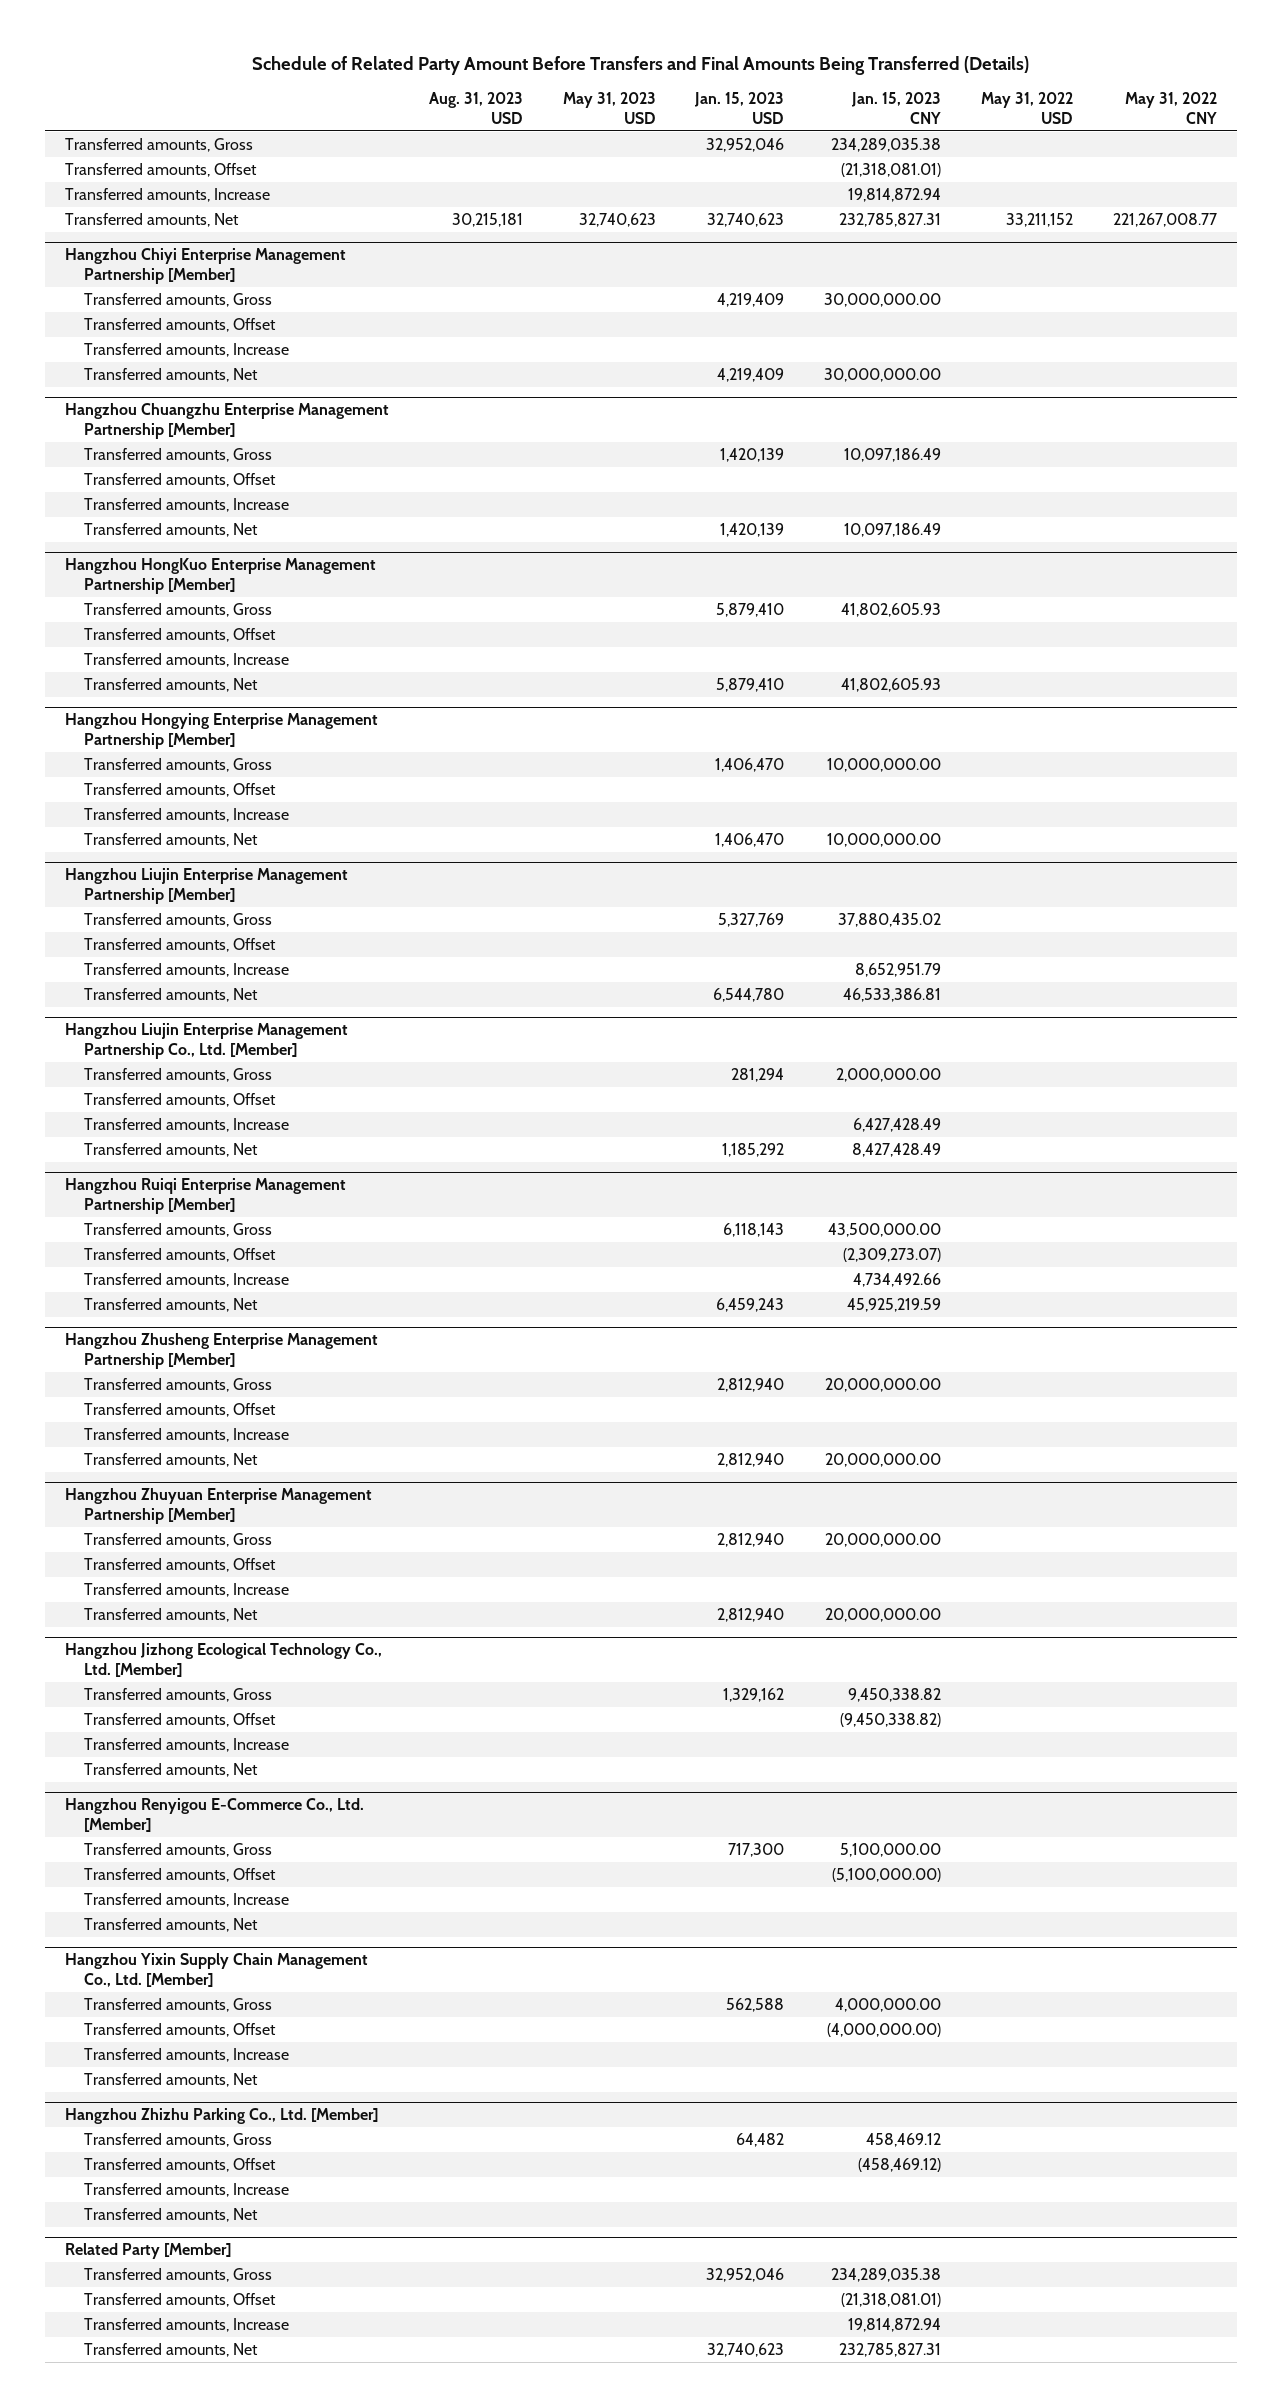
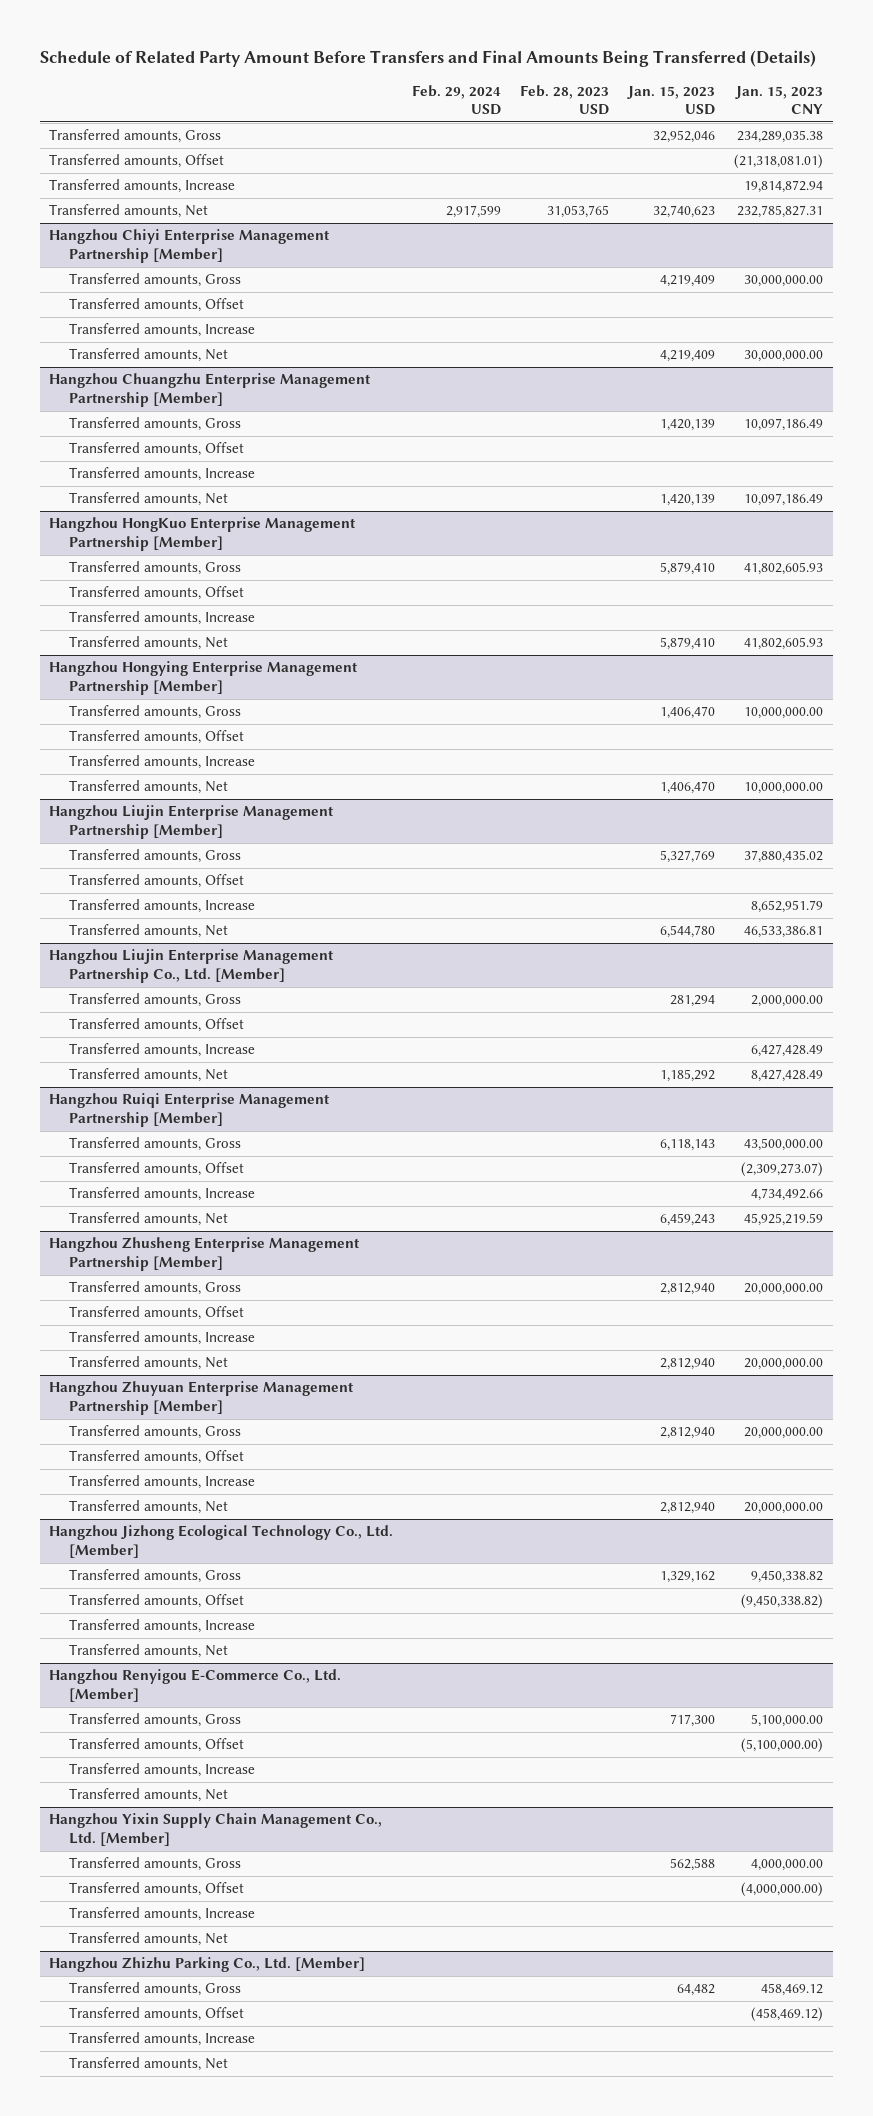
[428,91,523,124] Aug. 31, 2023 USD -> none
[562,91,656,124] May 31, 2023 USD -> none
[981,91,1074,124] May 31, 2022 USD -> none
[1124,91,1217,124] May 31, 2022 CNY -> none
none -> [412,84,502,116] Feb. 29, 2024 USD
none -> [520,84,610,116] Feb. 28, 2023 USD
[65,2243,232,2260] Related Party [Member] -> none
[84,2268,273,2283] Transferred amounts, Gross -> none
[84,2293,277,2308] Transferred amounts, Offset -> none
[84,2318,290,2333] Transferred amounts, Increase -> none
[84,2343,259,2358] Transferred amounts, Net -> none

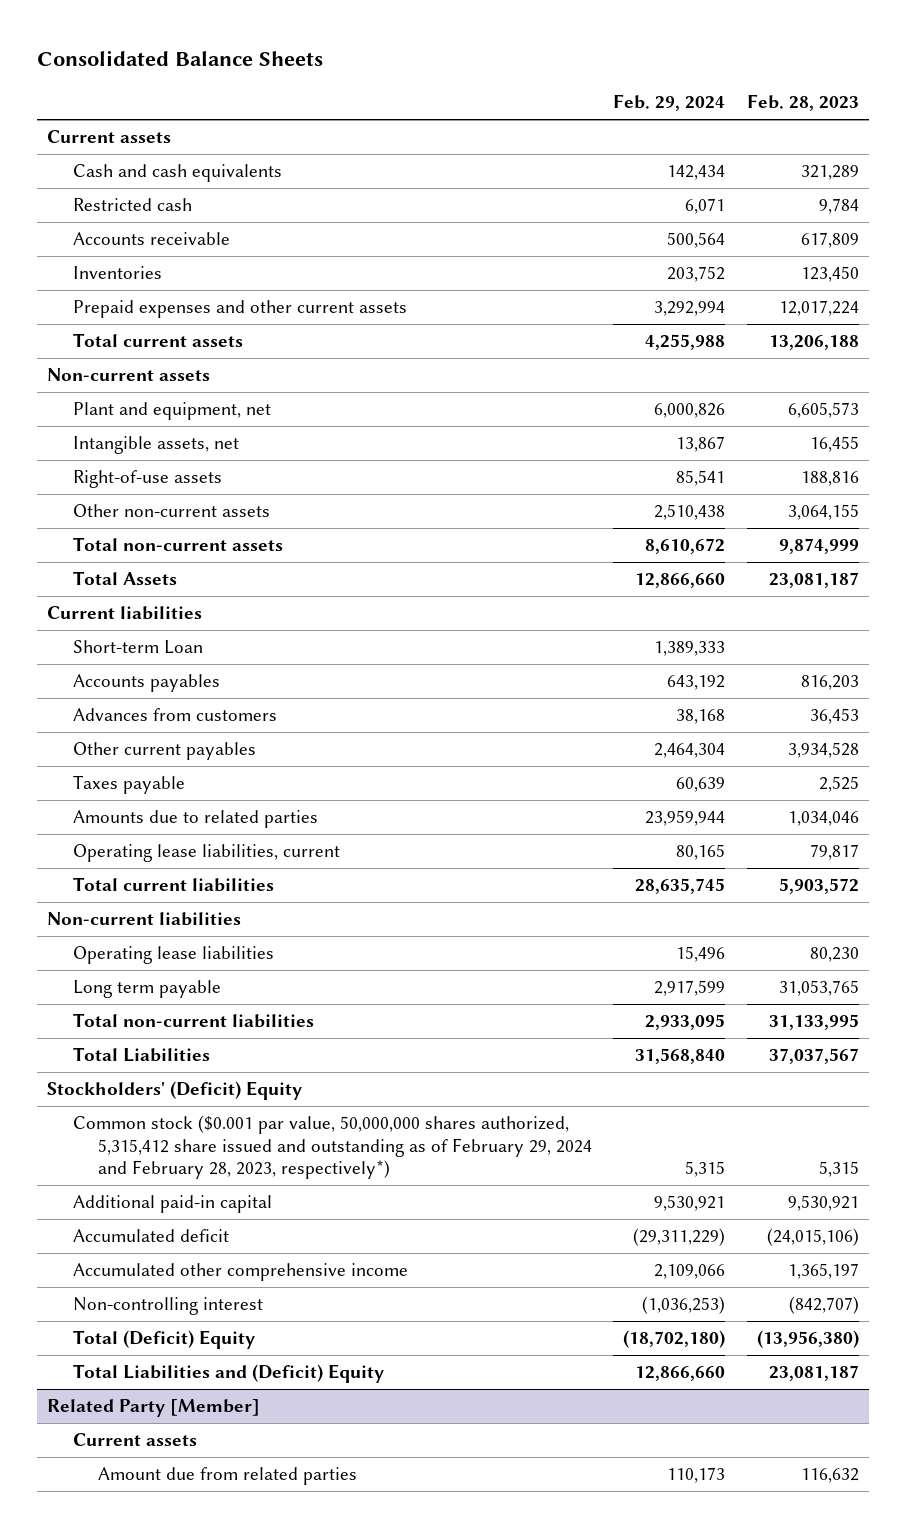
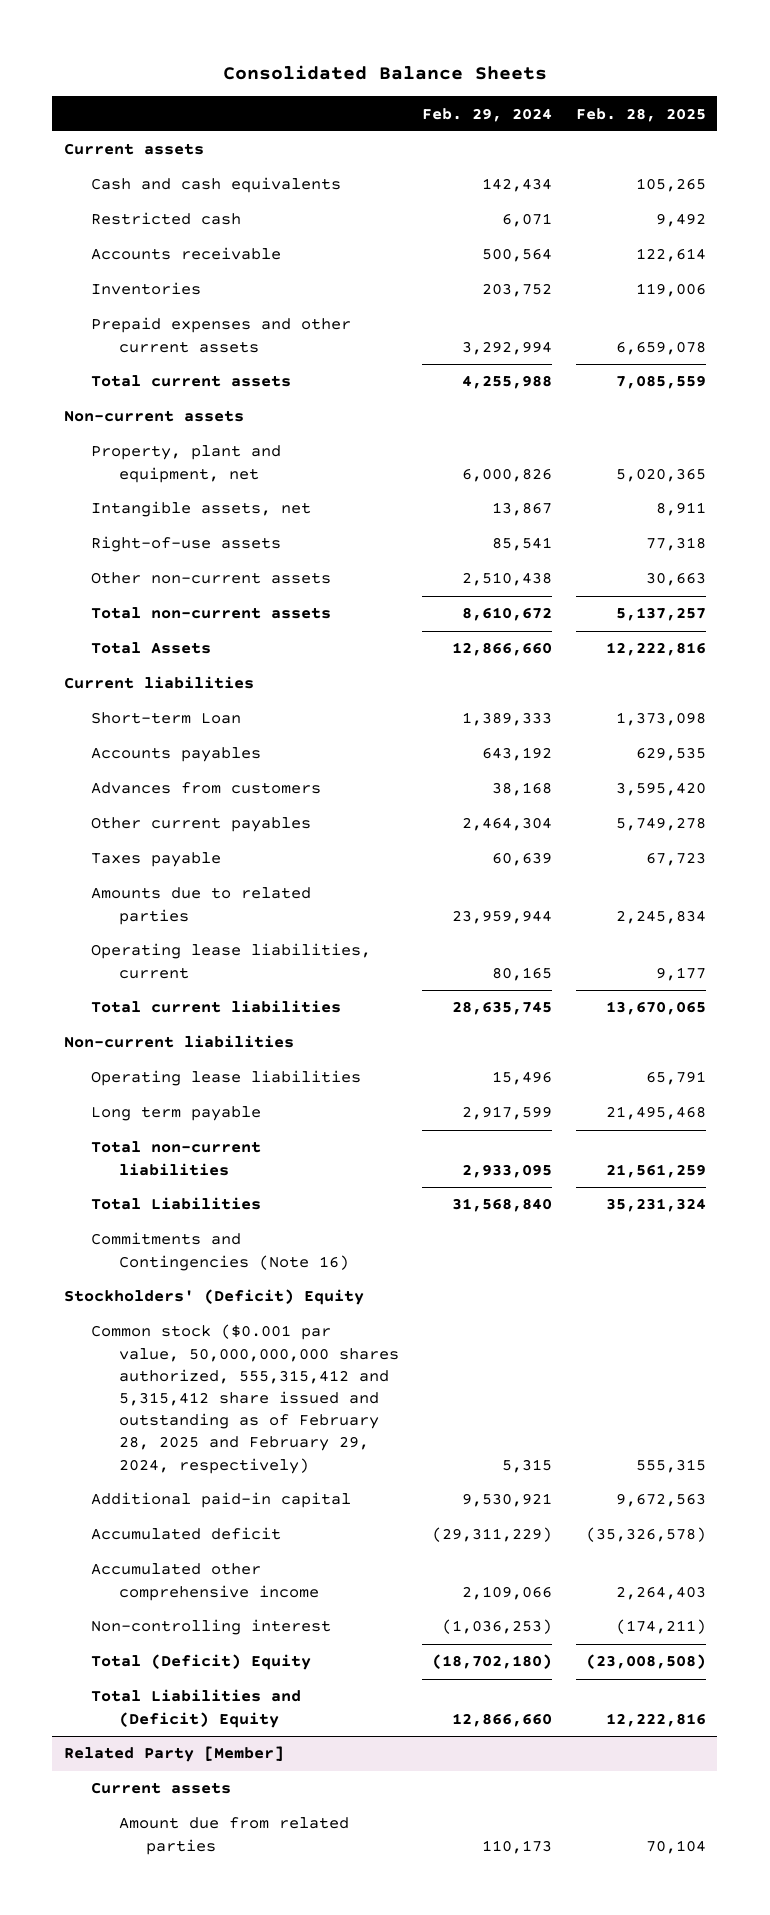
[746,94,859,112] Feb. 28, 2023 -> none
none -> [575,107,706,122] Feb. 28, 2025
[72,402,271,421] Plant and equipment, net -> [91,445,282,483] Property, plant and equipment, net
none -> [91,1232,349,1271] Commitments and Contingencies (Note 16)
[72,1115,593,1179] Common stock ($0.001 par value, 50,000,000 shares authorized, 5,315,412 share issued and outstanding as of February 29, 2024 and February 28, 2023, respectively*) -> [91,1324,399,1474] Common stock ($0.001 par value, 50,000,000,000 shares authorized, 555,315,412 and 5,315,412 share issued and outstanding as of February 28, 2025 and February 29, 2024, respectively)

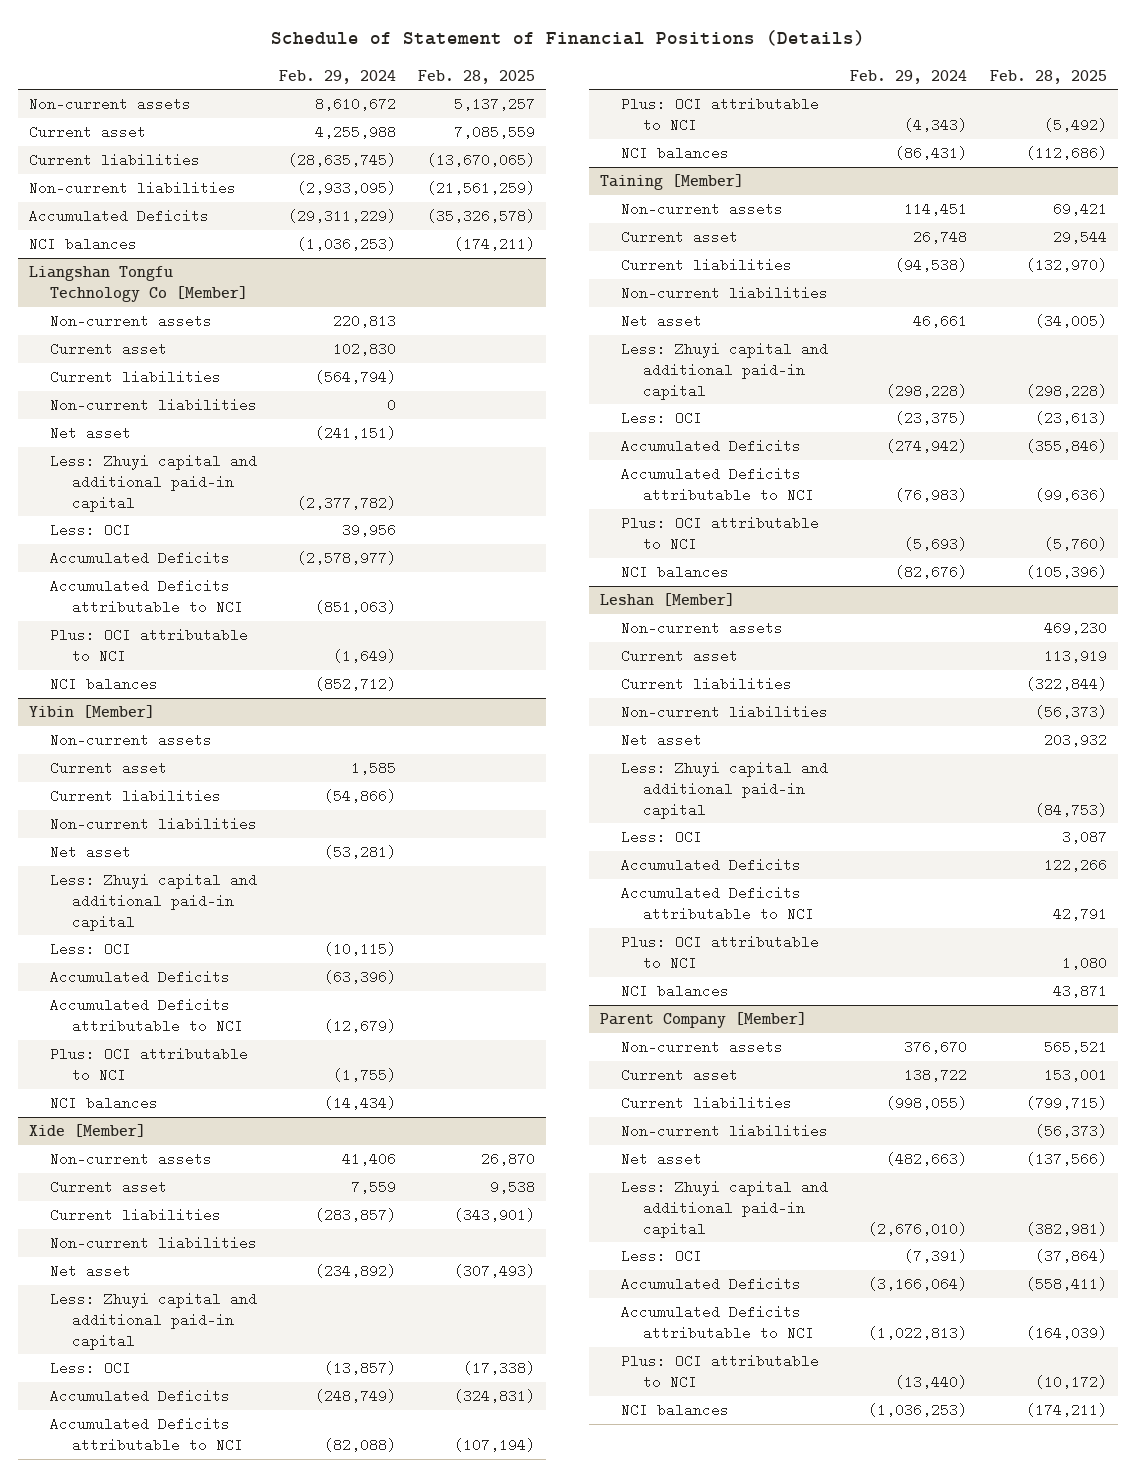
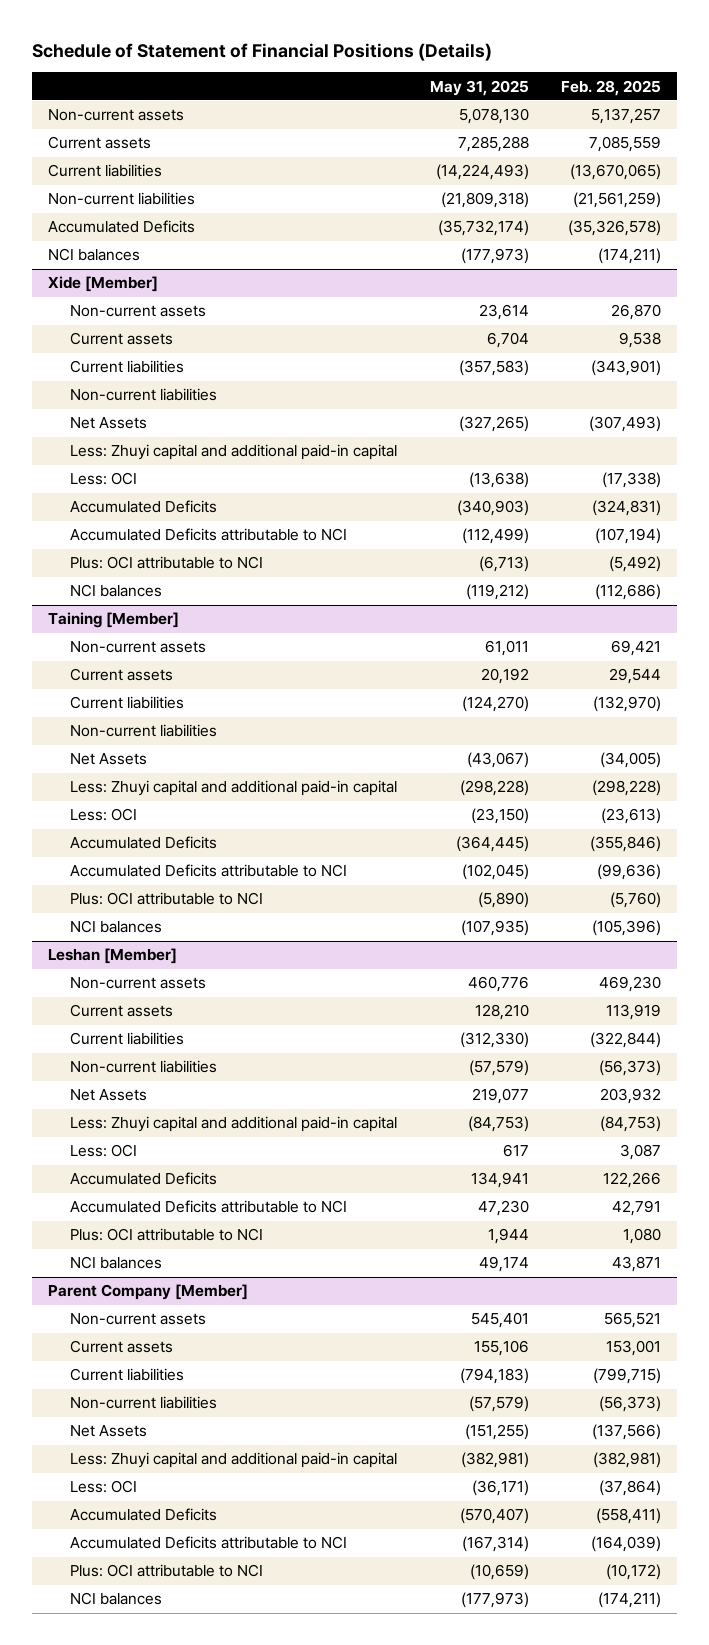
[279,69,397,84] Feb. 29, 2024 -> none
none -> [429,79,529,96] May 31, 2025
[28,125,146,140] Current asset -> [48,136,152,150] Current assets
[28,266,249,302] Liangshan Tongfu Technology Co [Member] -> none
[50,314,213,329] Non-current assets -> none
[50,342,168,357] Current asset -> none
[50,370,222,385] Current liabilities -> none
[50,398,258,413] Non-current liabilities -> none
[50,426,132,441] Net asset -> none
[50,454,258,512] Less: Zhuyi capital and additional paid-in capital -> none
[50,523,132,538] Less: OCI -> none
[50,551,231,566] Accumulated Deficits -> none
[50,579,243,614] Accumulated Deficits attributable to NCI -> none
[50,628,249,663] Plus: OCI attributable to NCI -> none
[50,677,159,692] NCI balances -> none
[28,705,155,719] Yibin [Member] -> none
[50,733,213,748] Non-current assets -> none
[50,761,168,776] Current asset -> none
[50,789,222,804] Current liabilities -> none
[50,817,258,832] Non-current liabilities -> none
[50,845,132,860] Net asset -> none
[50,873,258,931] Less: Zhuyi capital and additional paid-in capital -> none
[50,942,132,957] Less: OCI -> none
[50,970,231,985] Accumulated Deficits -> none
[50,998,243,1033] Accumulated Deficits attributable to NCI -> none
[50,1047,249,1082] Plus: OCI attributable to NCI -> none
[50,1096,159,1111] NCI balances -> none
[50,1180,168,1195] Current asset -> [70,332,174,346] Current assets
[50,1264,132,1279] Net asset -> [70,417,148,430] Net Assets
[621,230,739,245] Current asset -> [70,668,174,682] Current assets
[621,314,703,329] Net asset -> [70,753,148,766] Net Assets
[621,649,739,664] Current asset -> [70,1004,174,1018] Current assets
[621,733,703,748] Net asset -> [70,1089,148,1102] Net Assets
[621,1068,739,1083] Current asset -> [70,1340,174,1354] Current assets
[621,1152,703,1167] Net asset -> [70,1425,148,1438] Net Assets

